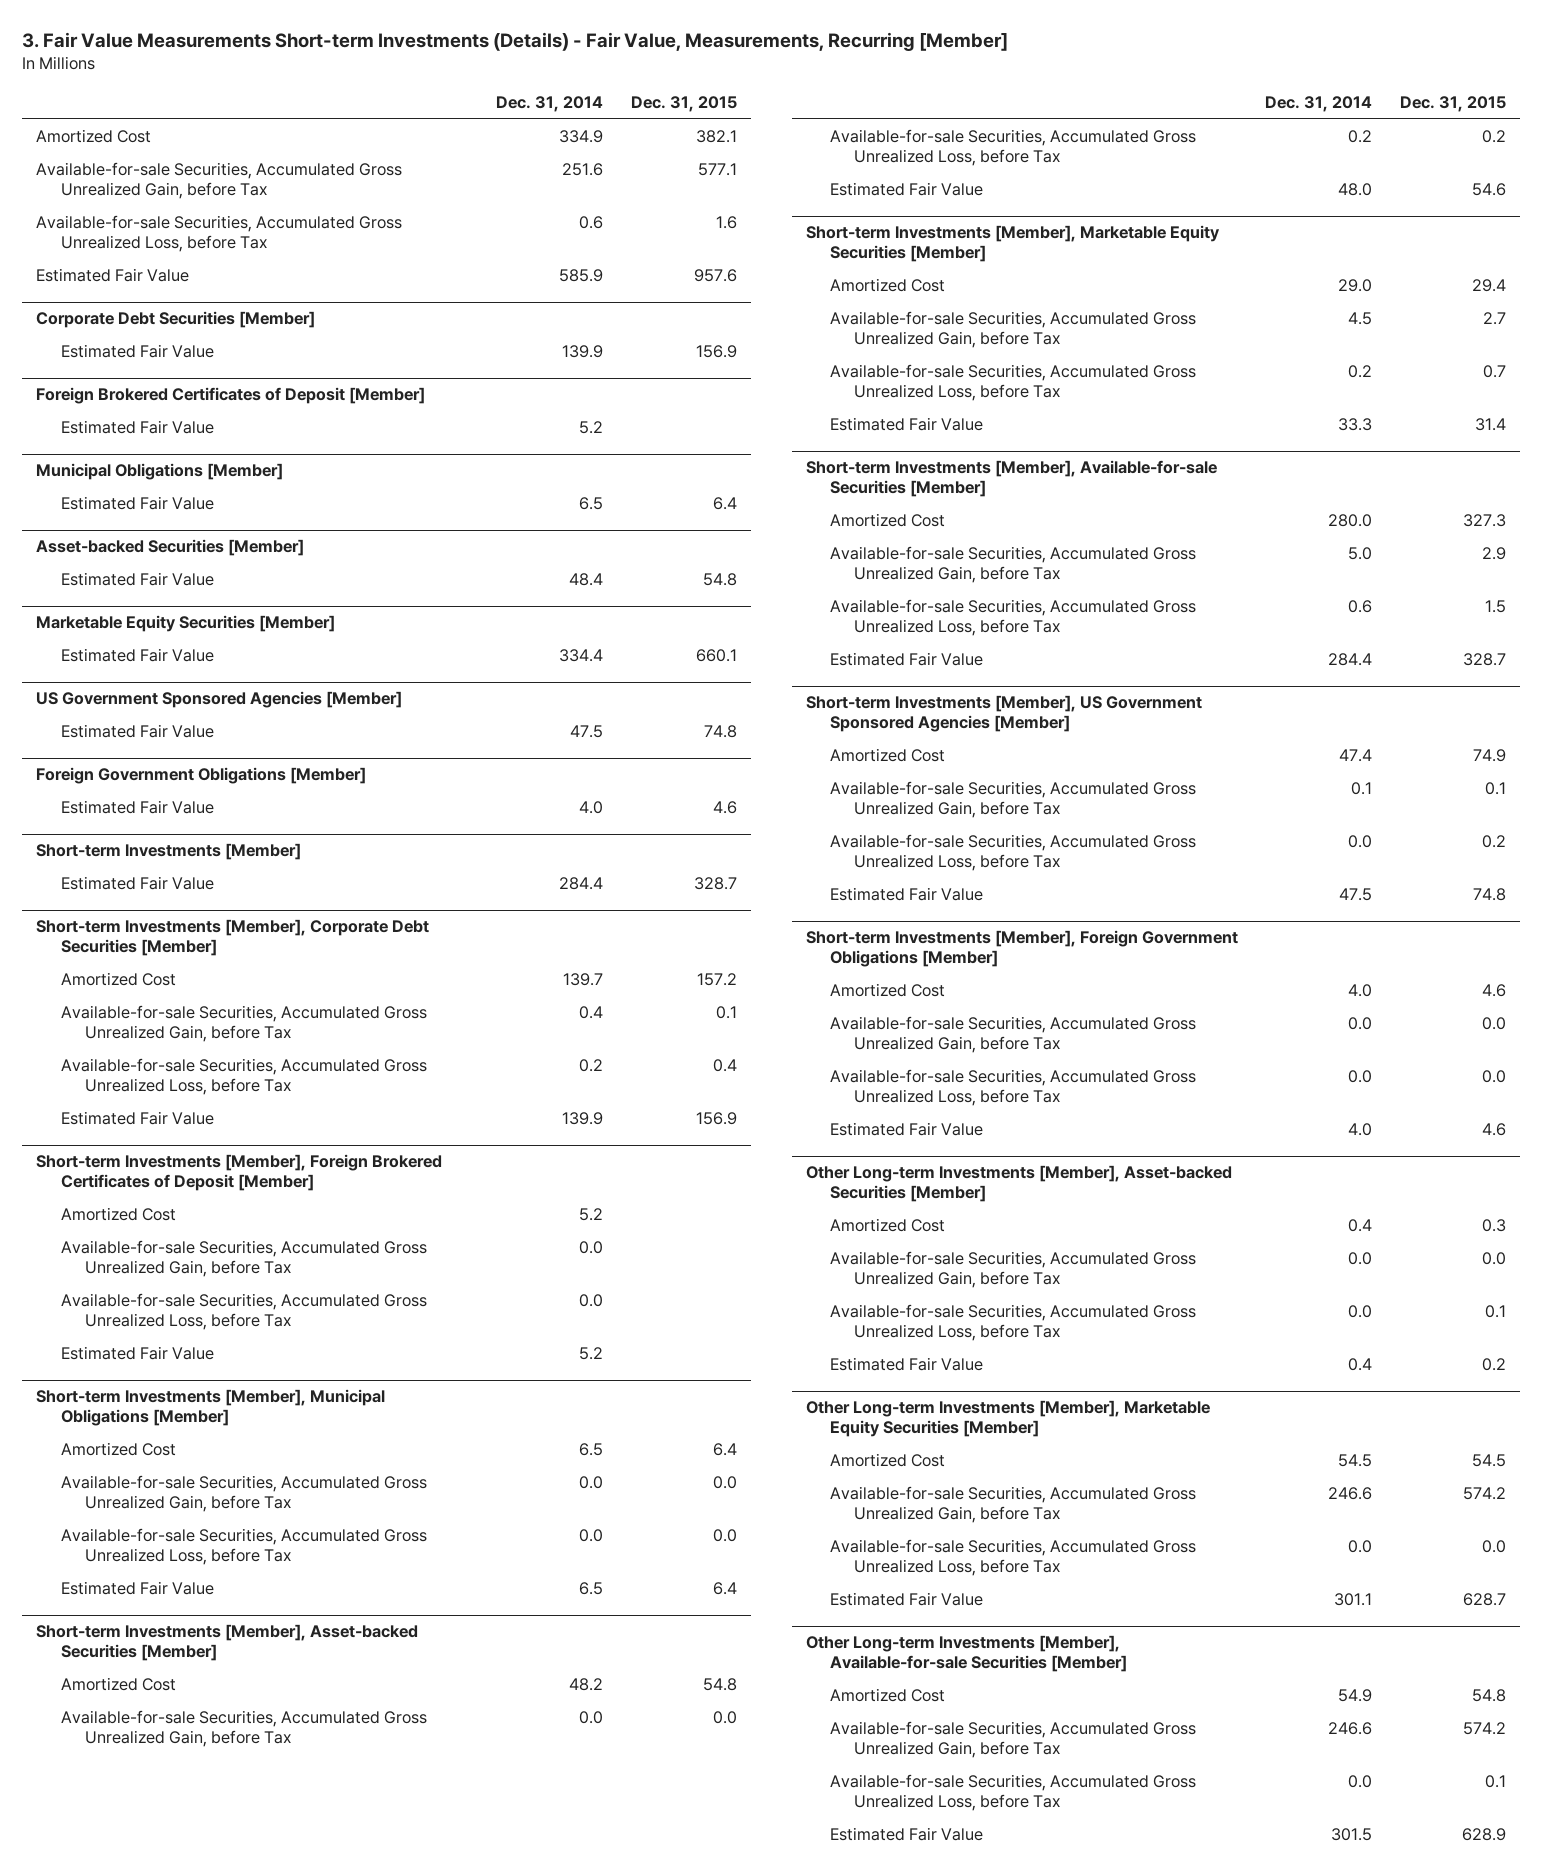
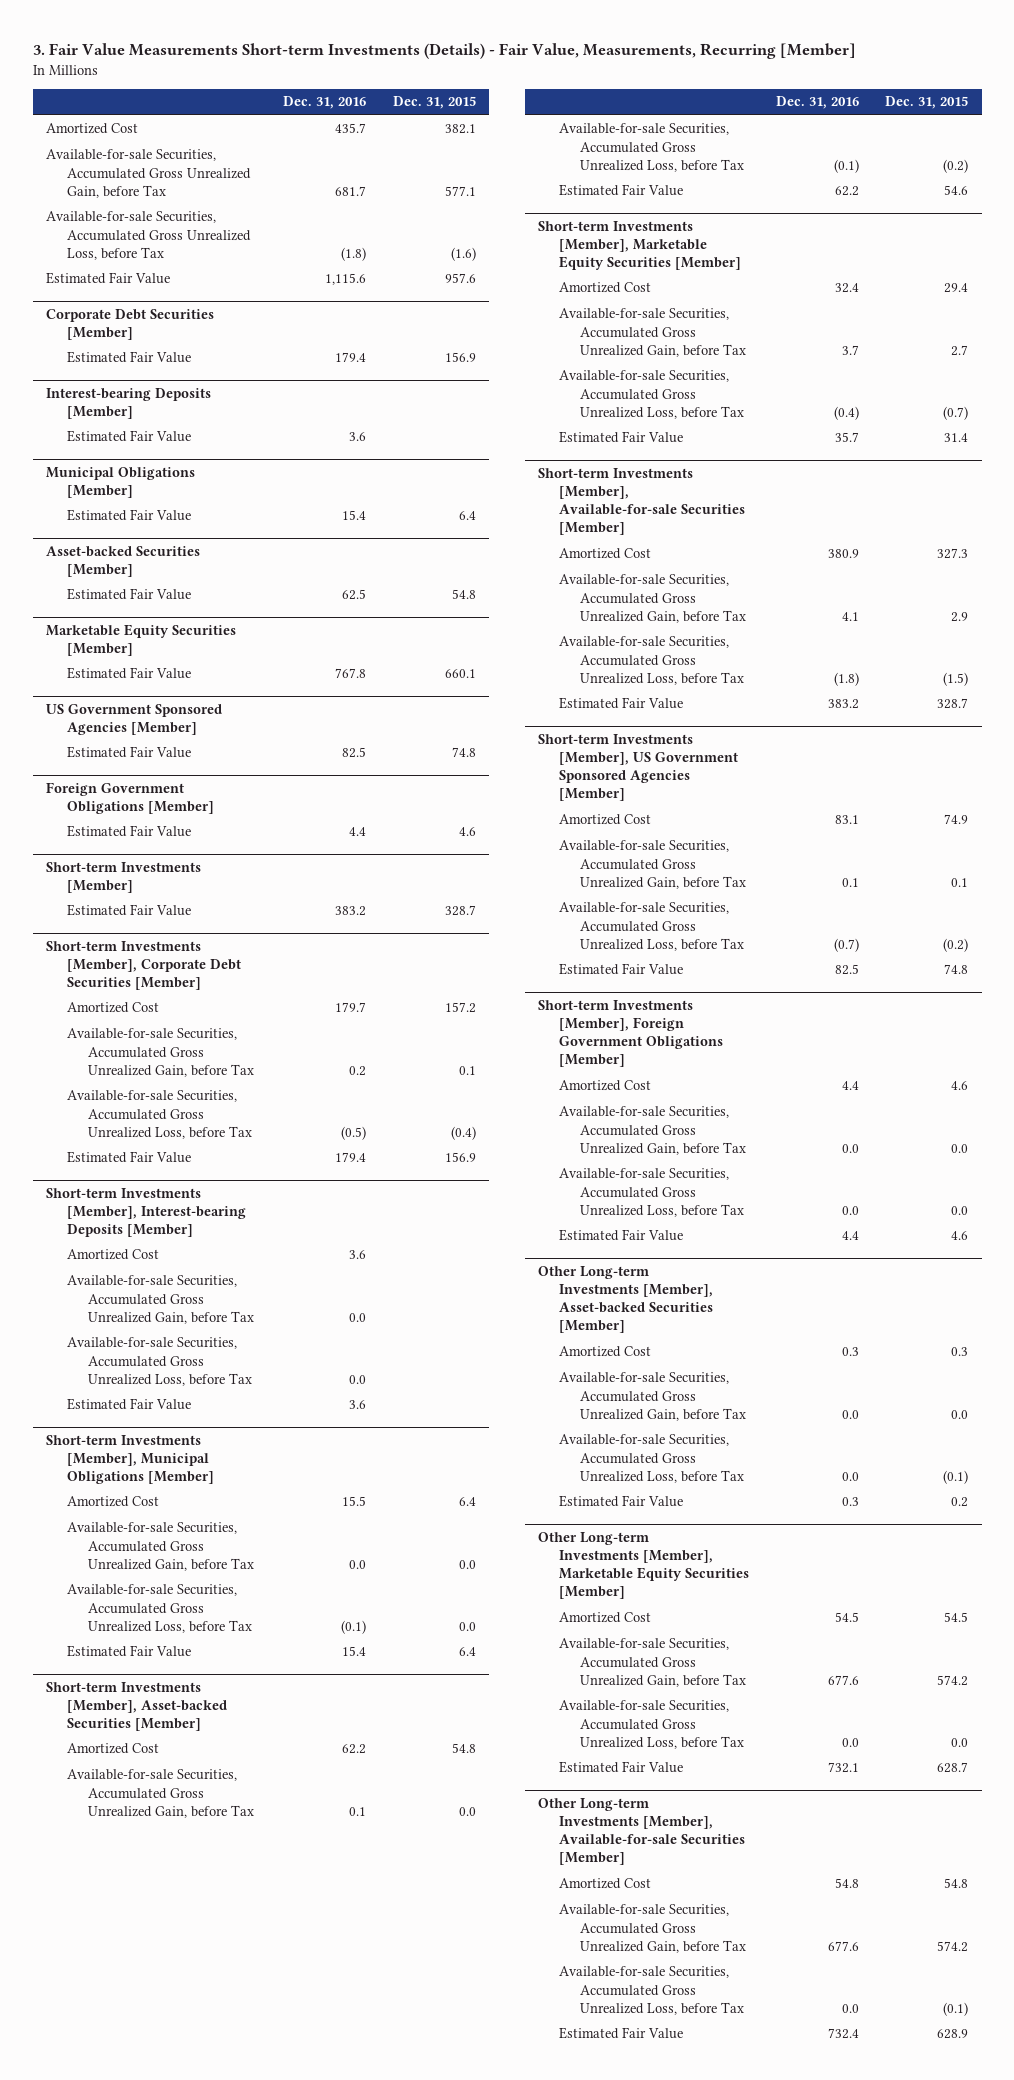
[495,95,603,112] Dec. 31, 2014 -> none
none -> [283,96,367,110] Dec. 31, 2016
[715,216,737,230] 1.6 -> [450,247,476,262] (1.6)
[36,387,426,405] Foreign Brokered Certificates of Deposit [Member] -> [45,387,211,419] Interest-bearing Deposits [Member]
[712,1059,737,1073] 0.4 -> [450,1126,476,1141] (0.4)
[36,1154,443,1192] Short-term Investments [Member], Foreign Brokered Certificates of Deposit [Member] -> none
none -> [45,1187,246,1238] Short-term Investments [Member], Interest-bearing Deposits [Member]
[1482,130,1507,144] 0.2 -> [943,159,969,174] (0.2)
[1483,365,1507,379] 0.7 -> [943,406,969,421] (0.7)
[1485,600,1507,614] 1.5 -> [943,672,969,687] (1.5)
[1482,835,1507,849] 0.2 -> [943,938,969,953] (0.2)
[1485,1305,1507,1319] 0.1 -> [943,1470,969,1485] (0.1)
[1485,1775,1507,1789] 0.1 -> [943,2002,969,2017] (0.1)

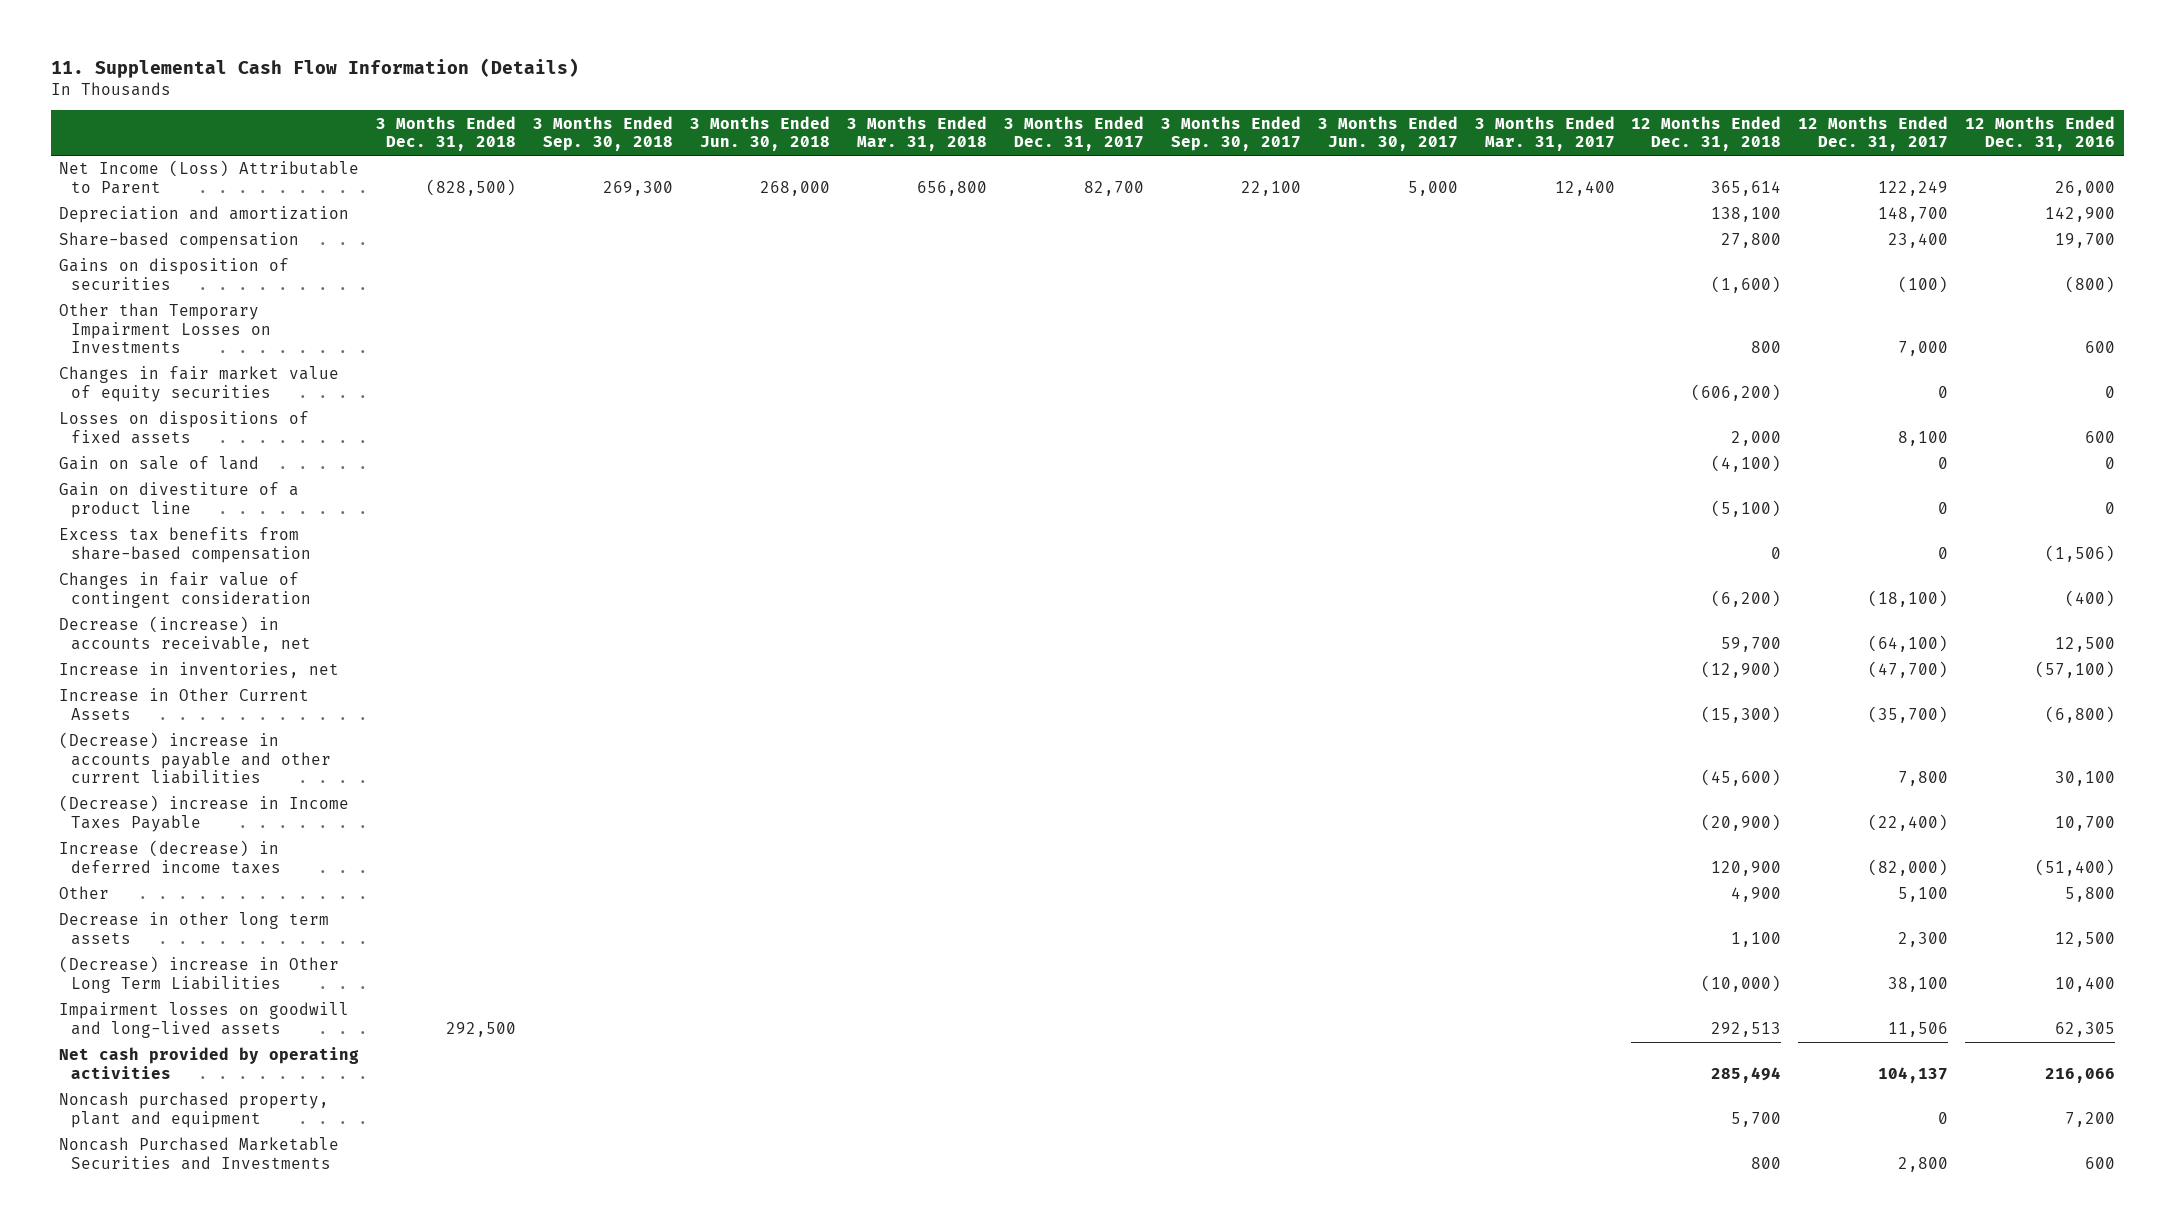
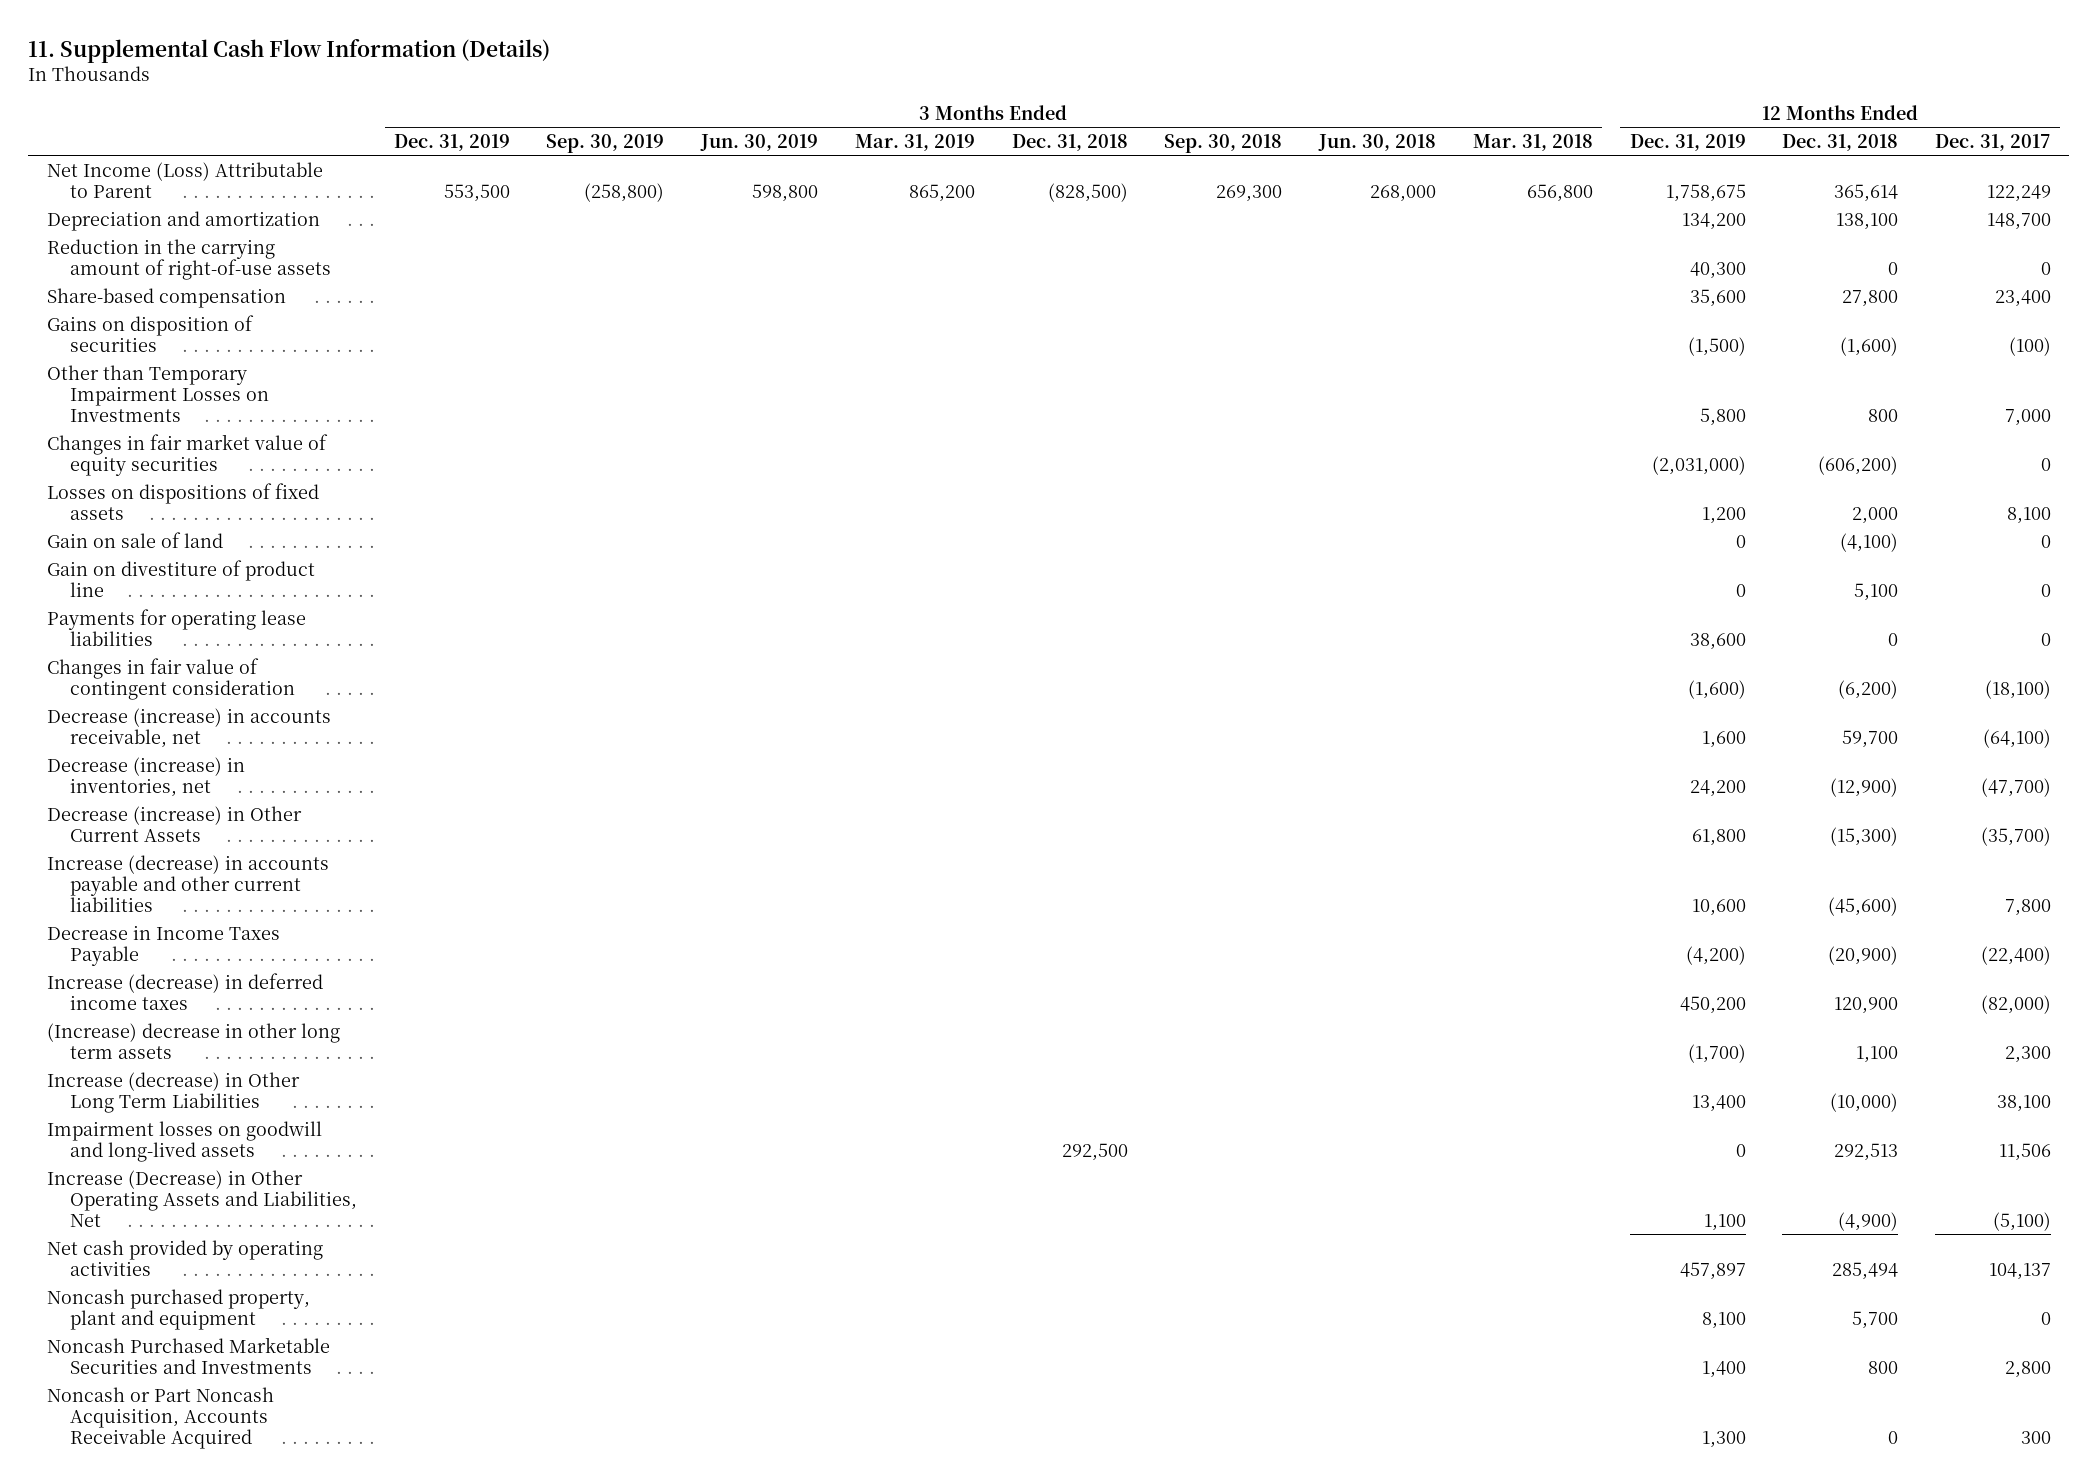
[1003,115,1144,152] 3 Months Ended Dec. 31, 2017 -> none
[1160,115,1301,152] 3 Months Ended Sep. 30, 2017 -> none
[1317,115,1458,152] 3 Months Ended Jun. 30, 2017 -> none
[1474,115,1615,152] 3 Months Ended Mar. 31, 2017 -> none
[1965,115,2116,152] 12 Months Ended Dec. 31, 2016 -> none
none -> [393,133,510,151] Dec. 31, 2019
none -> [546,133,665,153] Sep. 30, 2019
none -> [700,133,819,151] Jun. 30, 2019
none -> [854,133,975,151] Mar. 31, 2019
none -> [1629,133,1746,151] Dec. 31, 2019
none -> [46,238,332,280] Reduction in the carrying amount of right-of-use assets
[59,527,311,563] Excess tax benefits from share-based compensation -> none
[59,482,300,518] Gain on divestiture of a product line -> [46,559,315,597] Gain on divestiture of product line
[1711,499,1782,517] (5,100) -> [1854,582,1899,601] 5,100
none -> [46,608,306,646] Payments for operating lease liabilities
[59,662,340,679] Increase in inventories, net -> [46,756,245,797] Decrease (increase) in inventories, net
[59,688,310,720] Increase in Other Current Assets -> [46,805,302,842] Decrease (increase) in Other Current Assets
[59,732,331,785] (Decrease) increase in accounts payable and other current liabilities -> [46,854,329,912] Increase (decrease) in accounts payable and other current liabilities
[59,795,350,832] (Decrease) increase in Income Taxes Payable -> [46,924,280,966] Decrease in Income Taxes Payable
[59,886,110,900] Other -> none
[59,912,330,945] Decrease in other long term assets -> [46,1022,340,1059] (Increase) decrease in other long term assets
[59,956,340,993] (Decrease) increase in Other Long Term Liabilities -> [46,1071,300,1113] Increase (decrease) in Other Long Term Liabilities
none -> [46,1169,358,1227] Increase (Decrease) in Other Operating Assets and Liabilities, Net
none -> [46,1386,274,1449] Noncash or Part Noncash Acquisition, Accounts Receivable Acquired

